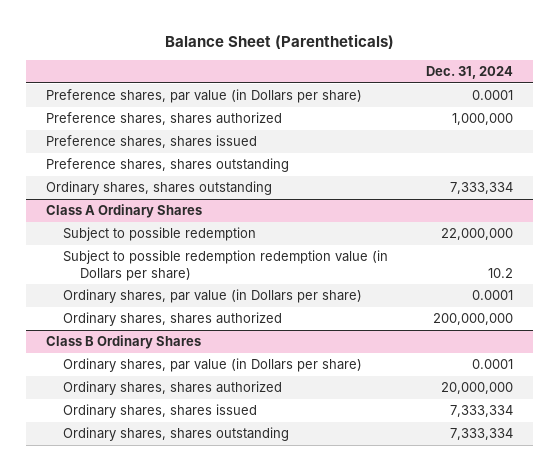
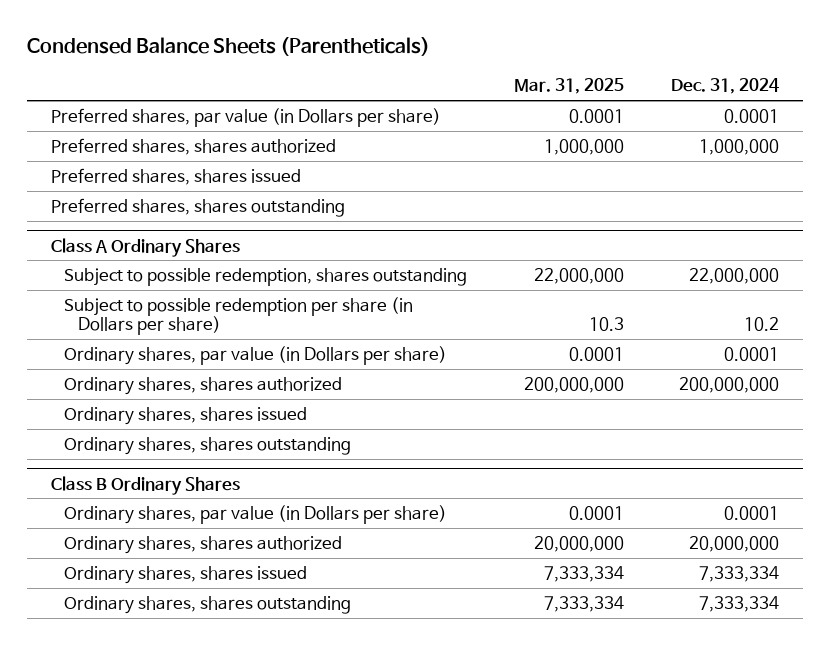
[164,33,394,49] Balance Sheet (Parentheticals) -> [27,37,431,57] Condensed Balance Sheets (Parentheticals)
none -> [514,78,625,95] Mar. 31, 2025
[45,181,272,196] Ordinary shares, shares outstanding -> none
[45,89,362,104] Preference shares, par value (in Dollars per share) -> [50,107,441,127] Preferred shares, par value (in Dollars per share)
[45,112,282,126] Preference shares, shares authorized -> [50,137,336,155] Preferred shares, shares authorized
[45,135,257,149] Preference shares, shares issued -> [50,167,301,185] Preferred shares, shares issued
[45,158,289,173] Preference shares, shares outstanding -> [50,197,345,217] Preferred shares, shares outstanding
[62,227,256,242] Subject to possible redemption -> [64,267,468,286] Subject to possible redemption, shares outstanding
[62,250,388,281] Subject to possible redemption redemption value (in Dollars per share) -> [64,296,414,336] Subject to possible redemption per share (in Dollars per share)
none -> [64,406,308,425] Ordinary shares, shares issued
none -> [64,436,352,455] Ordinary shares, shares outstanding

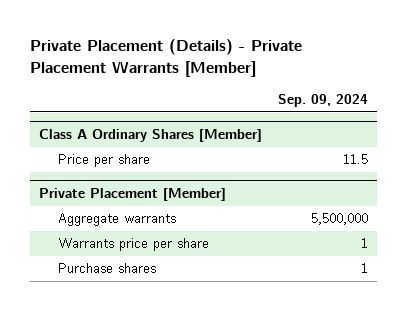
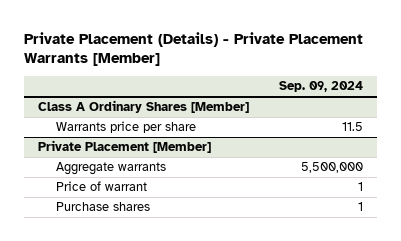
[58,154,151,168] Price per share -> [56,121,197,134] Warrants price per share
[58,238,210,252] Warrants price per share -> none
none -> [56,181,148,192] Price of warrant

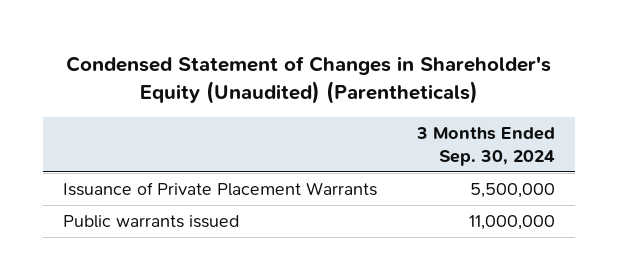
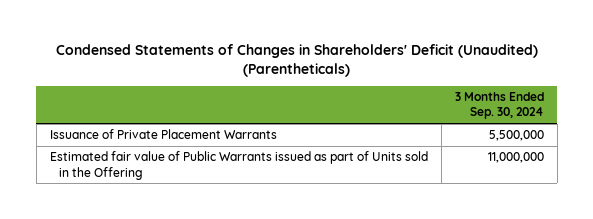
[65,55,551,104] Condensed Statement of Changes in Shareholder's Equity (Unaudited) (Parentheticals) -> [55,43,538,77] Condensed Statements of Changes in Shareholders' Deficit (Unaudited) (Parentheticals)
[63,215,241,229] Public warrants issued -> [49,151,428,180] Estimated fair value of Public Warrants issued as part of Units sold in the Offering

